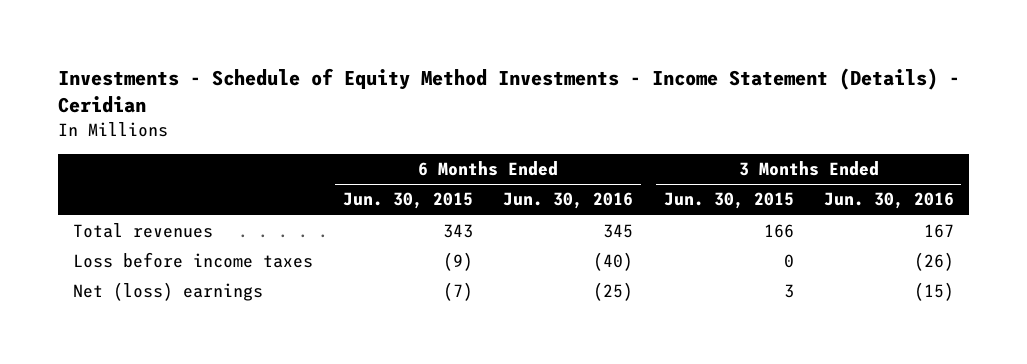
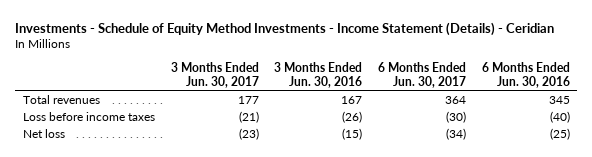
[343,192,474,210] Jun. 30, 2015 -> none
[663,192,794,210] Jun. 30, 2015 -> none
none -> [170,62,259,88] 3 Months Ended Jun. 30, 2017
none -> [377,62,466,88] 6 Months Ended Jun. 30, 2017
[72,282,263,302] Net (loss) earnings -> [22,128,65,138] Net loss

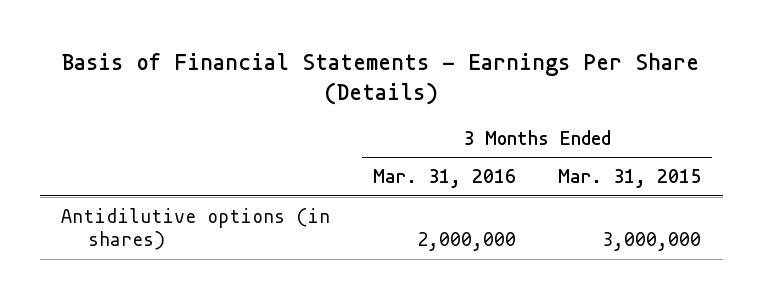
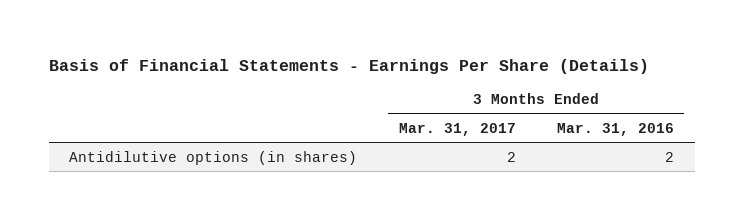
[558,169,702,189] Mar. 31, 2015 -> none
none -> [398,122,516,136] Mar. 31, 2017
[416,232,516,252] 2,000,000 -> [664,151,674,162] 2

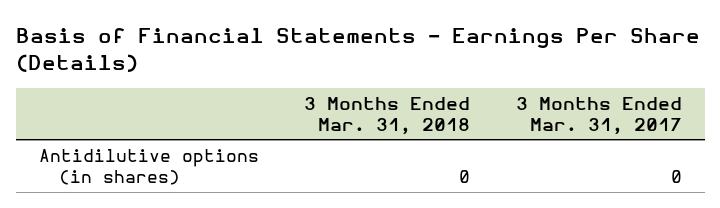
[556,122,674,136] Mar. 31, 2016 -> none
none -> [304,96,471,136] 3 Months Ended Mar. 31, 2018
[506,151,516,162] 2 -> [670,170,682,184] 0

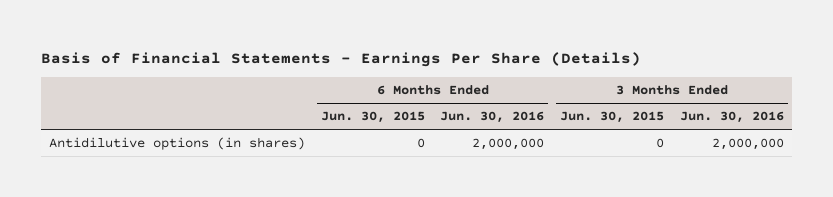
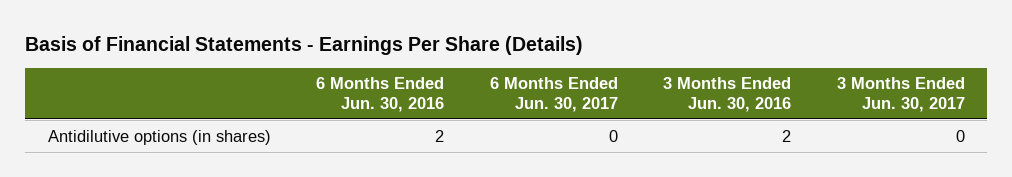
[320,111,425,124] Jun. 30, 2015 -> none
[560,111,665,124] Jun. 30, 2015 -> none
none -> [489,77,618,112] 6 Months Ended Jun. 30, 2017
none -> [836,77,965,112] 3 Months Ended Jun. 30, 2017
[472,138,545,151] 2,000,000 -> [435,129,445,142] 2
[711,138,784,151] 2,000,000 -> [782,129,792,142] 2

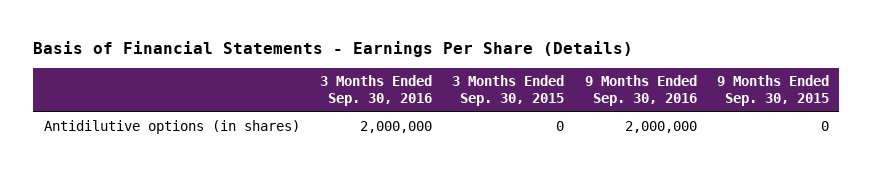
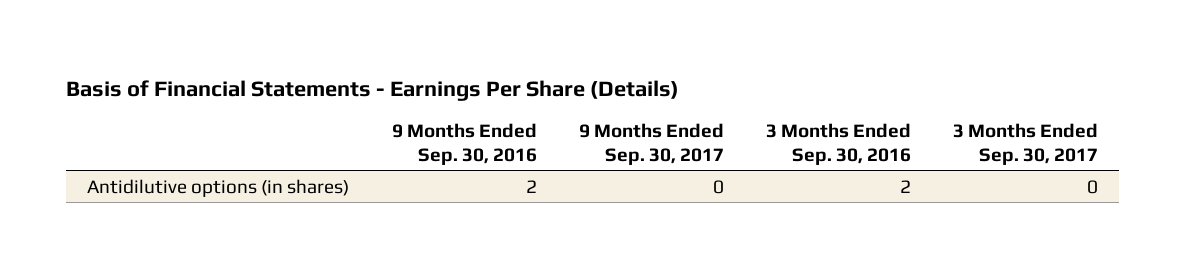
[452,74,565,107] 3 Months Ended Sep. 30, 2015 -> none
[717,74,830,107] 9 Months Ended Sep. 30, 2015 -> none
none -> [578,122,724,165] 9 Months Ended Sep. 30, 2017
none -> [953,122,1099,165] 3 Months Ended Sep. 30, 2017
[359,121,432,134] 2,000,000 -> [900,179,912,193] 2
[624,121,697,134] 2,000,000 -> [525,179,537,193] 2

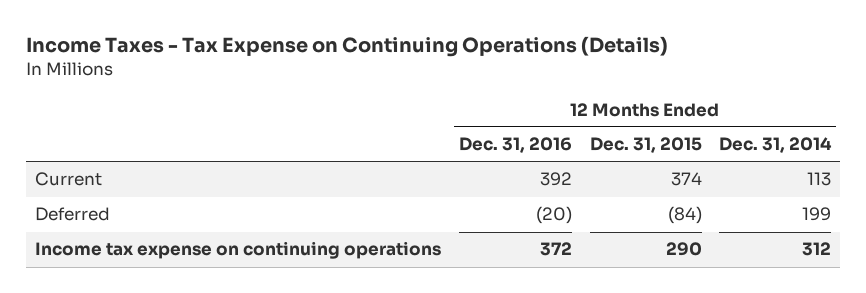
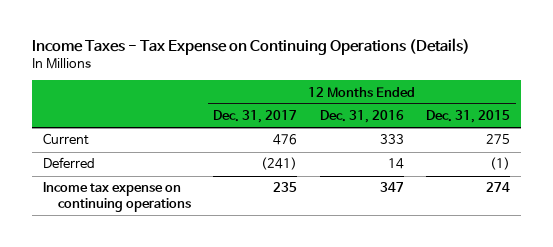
[719,137,833,154] Dec. 31, 2014 -> none
none -> [213,110,298,124] Dec. 31, 2017
[539,172,572,187] 392 -> [379,134,404,145] 333
[670,172,702,187] 374 -> [486,134,511,145] 275
[535,206,572,225] (20) -> [387,158,404,170] 14
[667,206,702,225] (84) -> [490,157,511,171] (1)
[539,242,572,257] 372 -> [379,182,404,193] 347
[665,242,702,257] 290 -> [486,182,511,193] 274

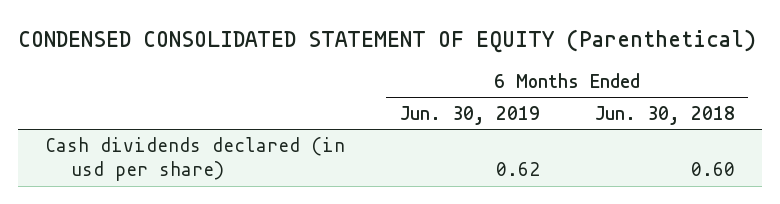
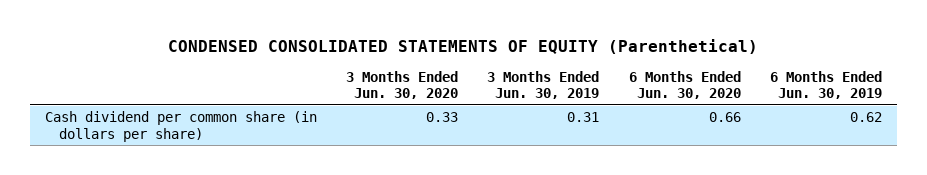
[17,28,756,53] CONDENSED CONSOLIDATED STATEMENT OF EQUITY (Parenthetical) -> [168,38,759,54] CONDENSED CONSOLIDATED STATEMENTS OF EQUITY (Parenthetical)
[594,105,735,125] Jun. 30, 2018 -> none
none -> [346,70,459,100] 3 Months Ended Jun. 30, 2020
none -> [487,70,600,100] 3 Months Ended Jun. 30, 2019
none -> [628,70,741,100] 6 Months Ended Jun. 30, 2020
[44,137,345,182] Cash dividends declared (in usd per share) -> [44,111,317,142] Cash dividend per common share (in dollars per share)

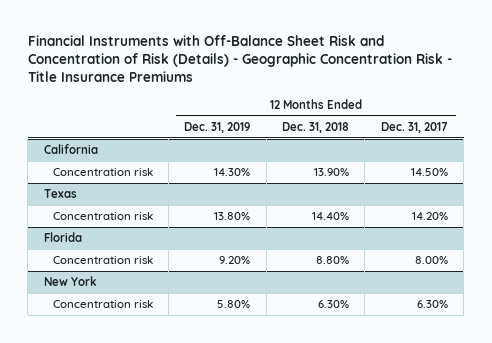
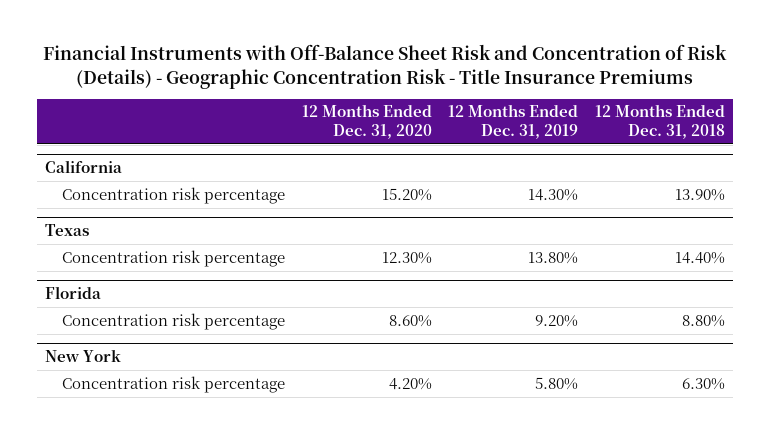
[380,121,448,133] Dec. 31, 2017 -> none
none -> [301,104,432,140] 12 Months Ended Dec. 31, 2020
[52,168,153,177] Concentration risk -> [61,186,285,204] Concentration risk percentage
[52,212,153,221] Concentration risk -> [61,249,285,267] Concentration risk percentage
[52,256,153,265] Concentration risk -> [61,312,285,330] Concentration risk percentage
[52,300,153,309] Concentration risk -> [61,375,285,393] Concentration risk percentage

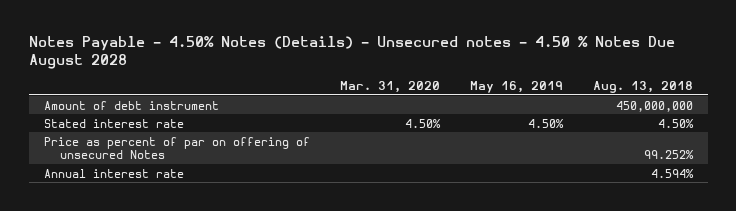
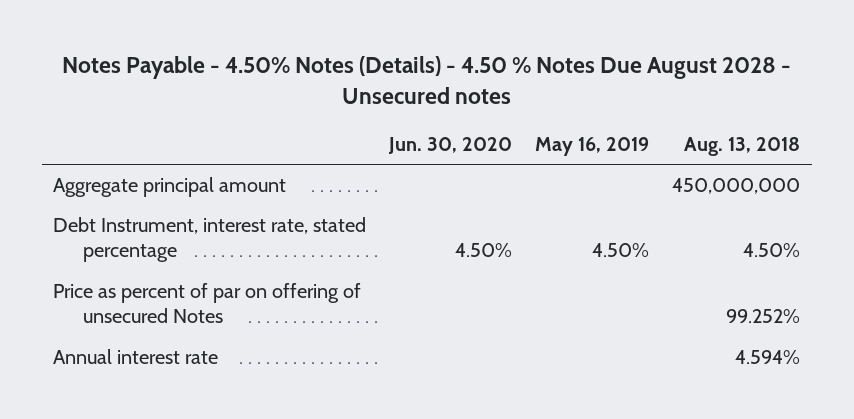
[28,35,675,70] Notes Payable - 4.50% Notes (Details) - Unsecured notes - 4.50 % Notes Due August 2028 -> [61,55,791,104] Notes Payable - 4.50% Notes (Details) - 4.50 % Notes Due August 2028 - Unsecured notes
[339,81,440,94] Mar. 31, 2020 -> none
none -> [388,136,513,154] Jun. 30, 2020
[43,100,219,110] Amount of debt instrument -> [53,177,287,198] Aggregate principal amount
[43,118,184,128] Stated interest rate -> [53,217,367,263] Debt Instrument, interest rate, stated percentage

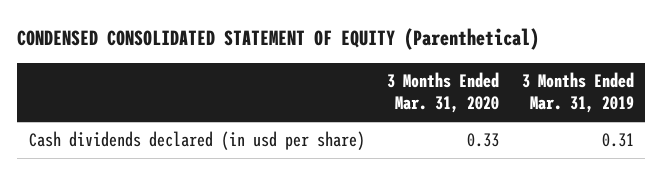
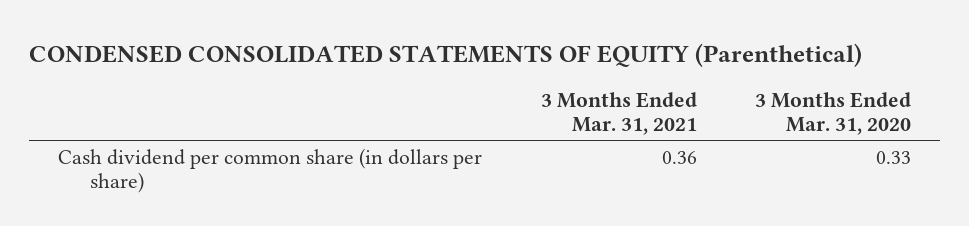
[17,28,540,51] CONDENSED CONSOLIDATED STATEMENT OF EQUITY (Parenthetical) -> [29,43,863,68] CONDENSED CONSOLIDATED STATEMENTS OF EQUITY (Parenthetical)
[521,72,634,114] 3 Months Ended Mar. 31, 2019 -> none
none -> [540,91,697,136] 3 Months Ended Mar. 31, 2021
[28,131,365,151] Cash dividends declared (in usd per share) -> [58,147,483,194] Cash dividend per common share (in dollars per share)

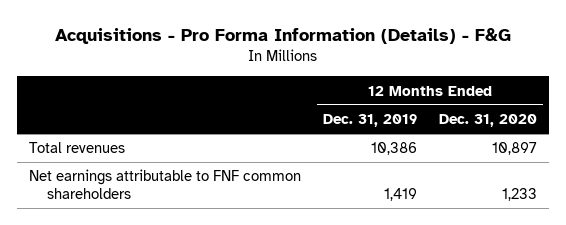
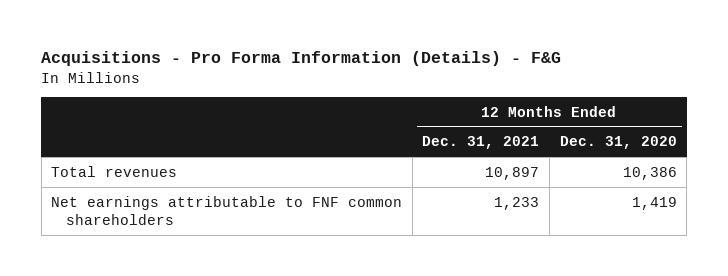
[323,114,418,128] Dec. 31, 2019 -> none
none -> [422,136,540,150] Dec. 31, 2021
[492,142,538,156] 10,897 -> [622,166,677,180] 10,386
[502,188,538,202] 1,233 -> [631,196,677,210] 1,419

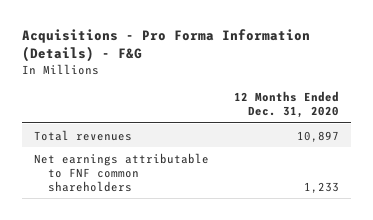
[422,136,540,150] Dec. 31, 2021 -> none
[622,166,677,180] 10,386 -> [296,130,339,142] 10,897
[631,196,677,210] 1,419 -> [303,181,339,193] 1,233

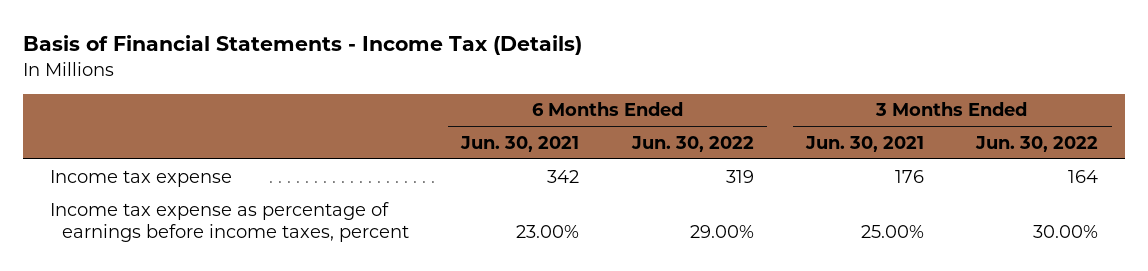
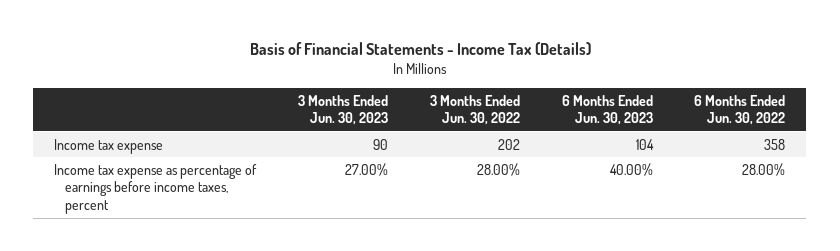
[460,135,580,152] Jun. 30, 2021 -> none
[805,135,925,152] Jun. 30, 2021 -> none
none -> [298,94,389,126] 3 Months Ended Jun. 30, 2023
none -> [561,94,653,126] 6 Months Ended Jun. 30, 2023
[725,169,754,183] 319 -> [764,138,786,150] 358
[1068,169,1099,183] 164 -> [497,138,520,150] 202
[689,224,754,238] 29.00% -> [742,162,786,176] 28.00%
[1033,224,1099,238] 30.00% -> [476,162,520,176] 28.00%

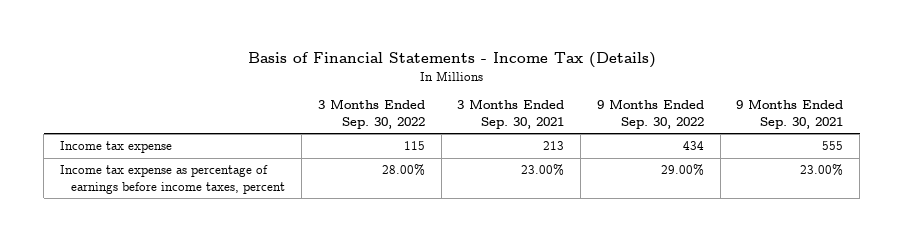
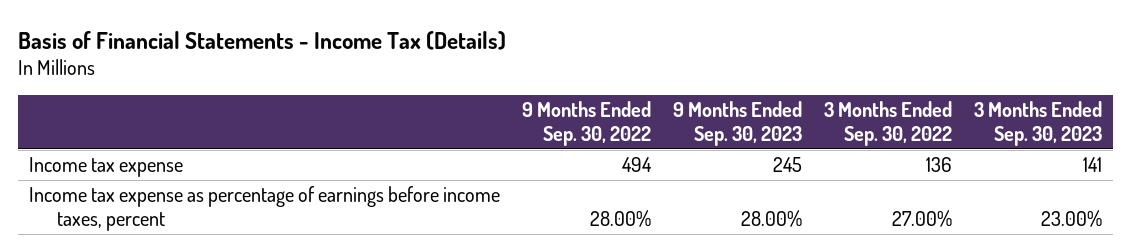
[457,99,565,129] 3 Months Ended Sep. 30, 2021 -> none
[736,99,844,129] 9 Months Ended Sep. 30, 2021 -> none
none -> [672,101,802,147] 9 Months Ended Sep. 30, 2023
none -> [973,101,1102,147] 3 Months Ended Sep. 30, 2023
[403,141,425,151] 115 -> [925,157,952,173] 136
[682,141,704,151] 434 -> [621,157,652,173] 494
[381,164,425,177] 28.00% -> [891,209,952,227] 27.00%
[660,164,704,177] 29.00% -> [589,209,651,227] 28.00%

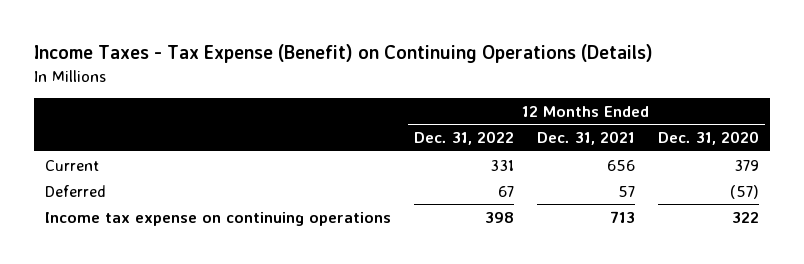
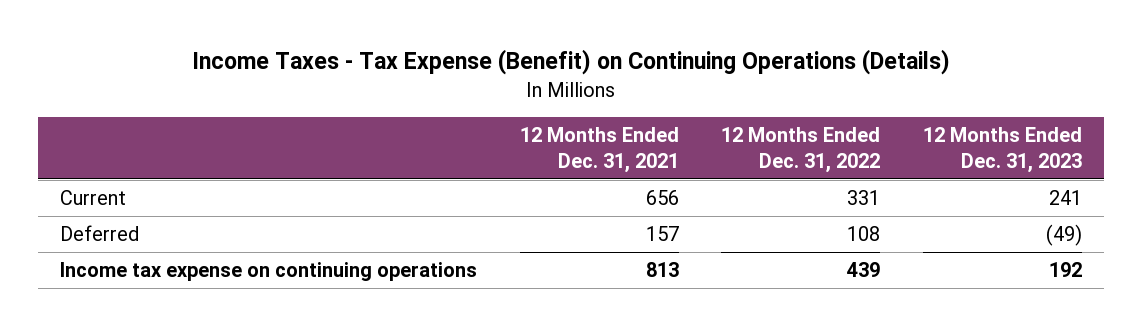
[657,131,759,146] Dec. 31, 2020 -> none
none -> [923,126,1083,173] 12 Months Ended Dec. 31, 2023
[498,185,515,197] 67 -> [847,226,881,242] 108
[617,185,635,197] 57 -> [645,226,679,242] 157
[485,211,515,223] 398 -> [847,262,881,278] 439
[609,210,635,223] 713 -> [645,262,679,278] 813

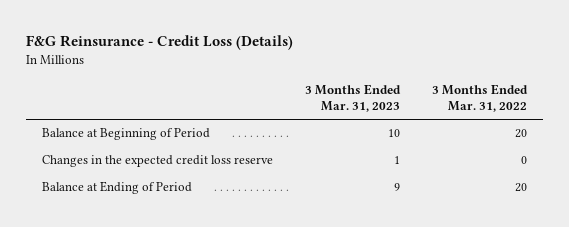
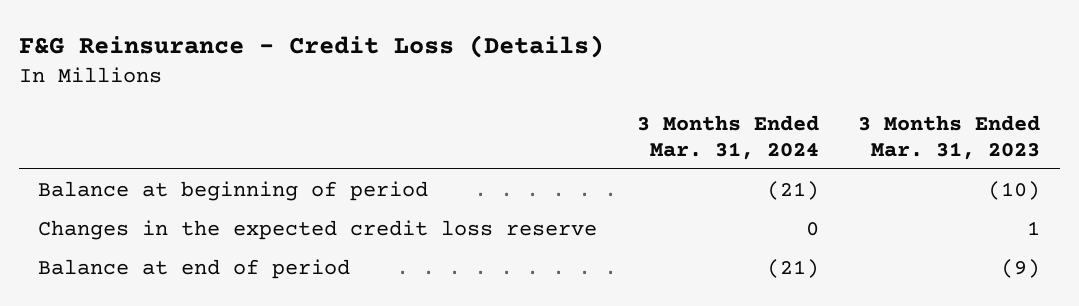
[431,84,528,113] 3 Months Ended Mar. 31, 2022 -> none
none -> [636,115,819,160] 3 Months Ended Mar. 31, 2024
[42,128,211,141] Balance at Beginning of Period -> [38,180,429,201] Balance at beginning of period
[388,129,401,138] 10 -> [988,180,1041,200] (10)
[42,181,193,195] Balance at Ending of Period -> [38,258,351,279] Balance at end of period
[394,183,401,192] 9 -> [1001,258,1041,278] (9)

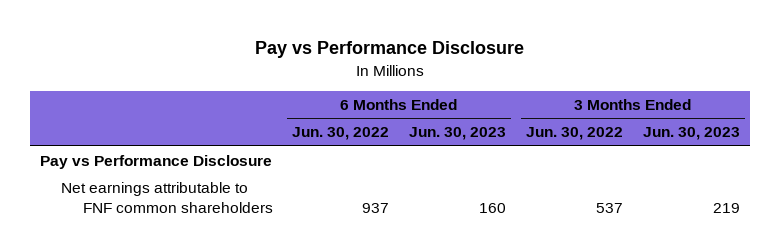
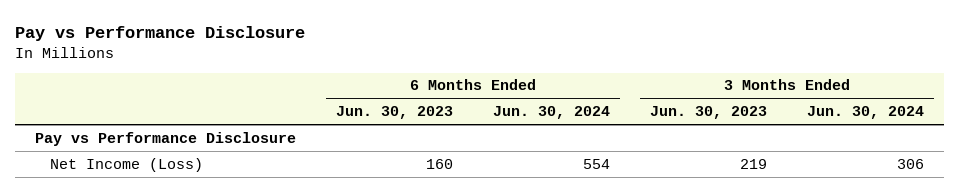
[292,127,390,141] Jun. 30, 2022 -> none
[526,127,624,141] Jun. 30, 2022 -> none
none -> [492,106,610,120] Jun. 30, 2024
none -> [806,106,924,120] Jun. 30, 2024
[61,182,273,213] Net earnings attributable to FNF common shareholders -> [50,157,204,172] Net Income (Loss)

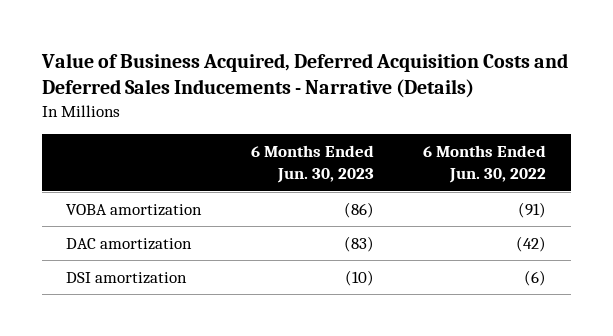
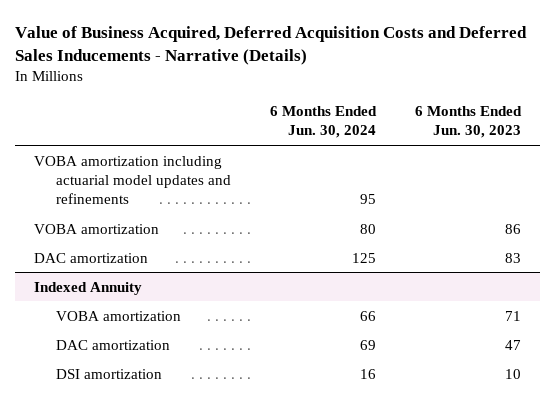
[423,145,547,184] 6 Months Ended Jun. 30, 2022 -> none
none -> [270,105,378,139] 6 Months Ended Jun. 30, 2024
none -> [34,155,232,205] VOBA amortization including actuarial model updates and refinements
[343,201,374,218] (86) -> [504,223,521,234] 86
[343,235,374,252] (83) -> [504,252,521,263] 83
none -> [34,281,143,295] Indexed Annuity
none -> [56,310,182,321] VOBA amortization
none -> [56,339,171,350] DAC amortization
[344,269,374,286] (10) -> [504,368,521,379] 10

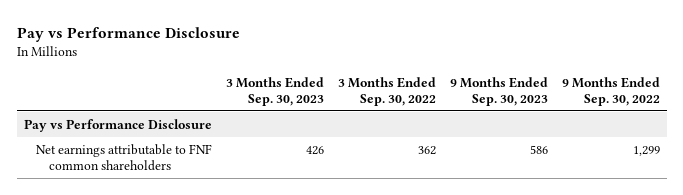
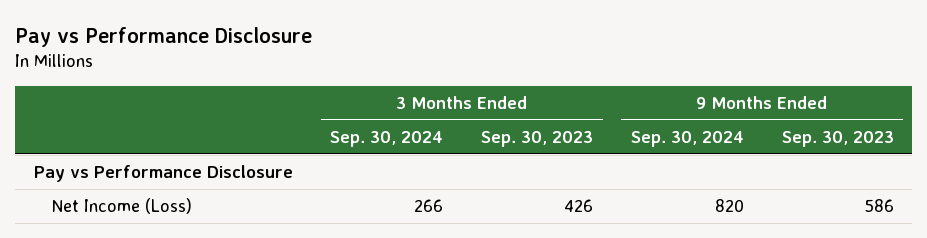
[337,76,436,106] 3 Months Ended Sep. 30, 2022 -> none
[561,76,660,106] 9 Months Ended Sep. 30, 2022 -> none
none -> [330,130,444,147] Sep. 30, 2024
none -> [630,130,744,147] Sep. 30, 2024
[36,143,213,172] Net earnings attributable to FNF common shareholders -> [50,198,192,215] Net Income (Loss)

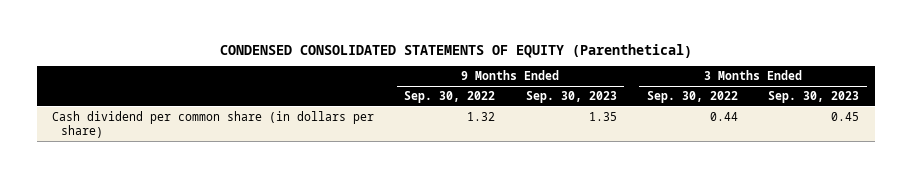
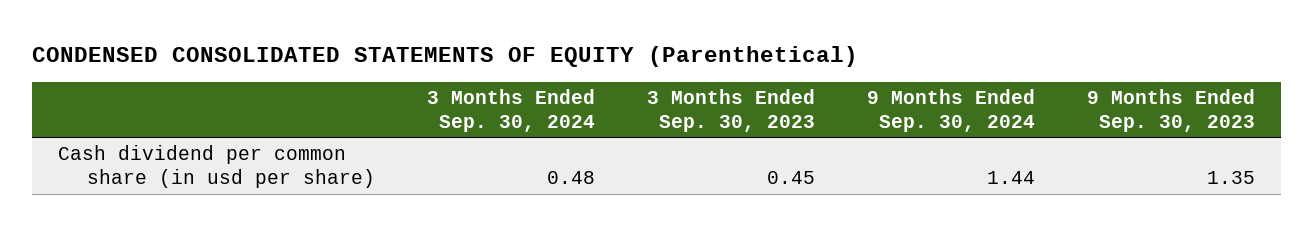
[404,91,496,104] Sep. 30, 2022 -> none
[647,91,739,104] Sep. 30, 2022 -> none
none -> [426,88,595,133] 3 Months Ended Sep. 30, 2024
none -> [866,88,1035,133] 9 Months Ended Sep. 30, 2024
[51,111,374,139] Cash dividend per common share (in dollars per share) -> [58,145,375,189] Cash dividend per common share (in usd per share)

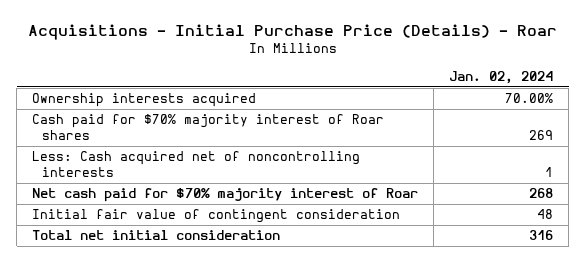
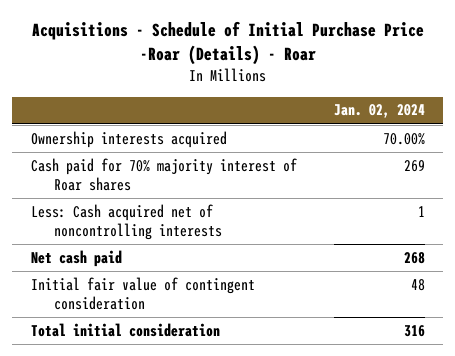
[27,23,557,40] Acquisitions - Initial Purchase Price (Details) - Roar -> [31,21,424,66] Acquisitions - Schedule of Initial Purchase Price -Roar (Details) - Roar
[32,114,385,140] Cash paid for $70% majority interest of Roar shares -> [30,157,297,191] Cash paid for 70% majority interest of Roar shares
[32,188,419,203] Net cash paid for $70% majority interest of Roar -> [30,249,122,267] Net cash paid
[32,230,281,241] Total net initial consideration -> [30,322,220,337] Total initial consideration

